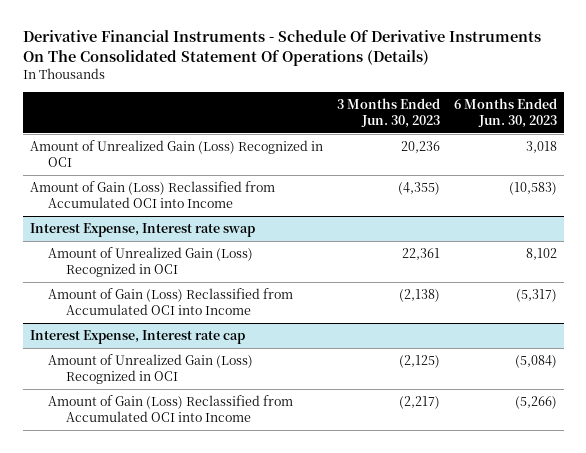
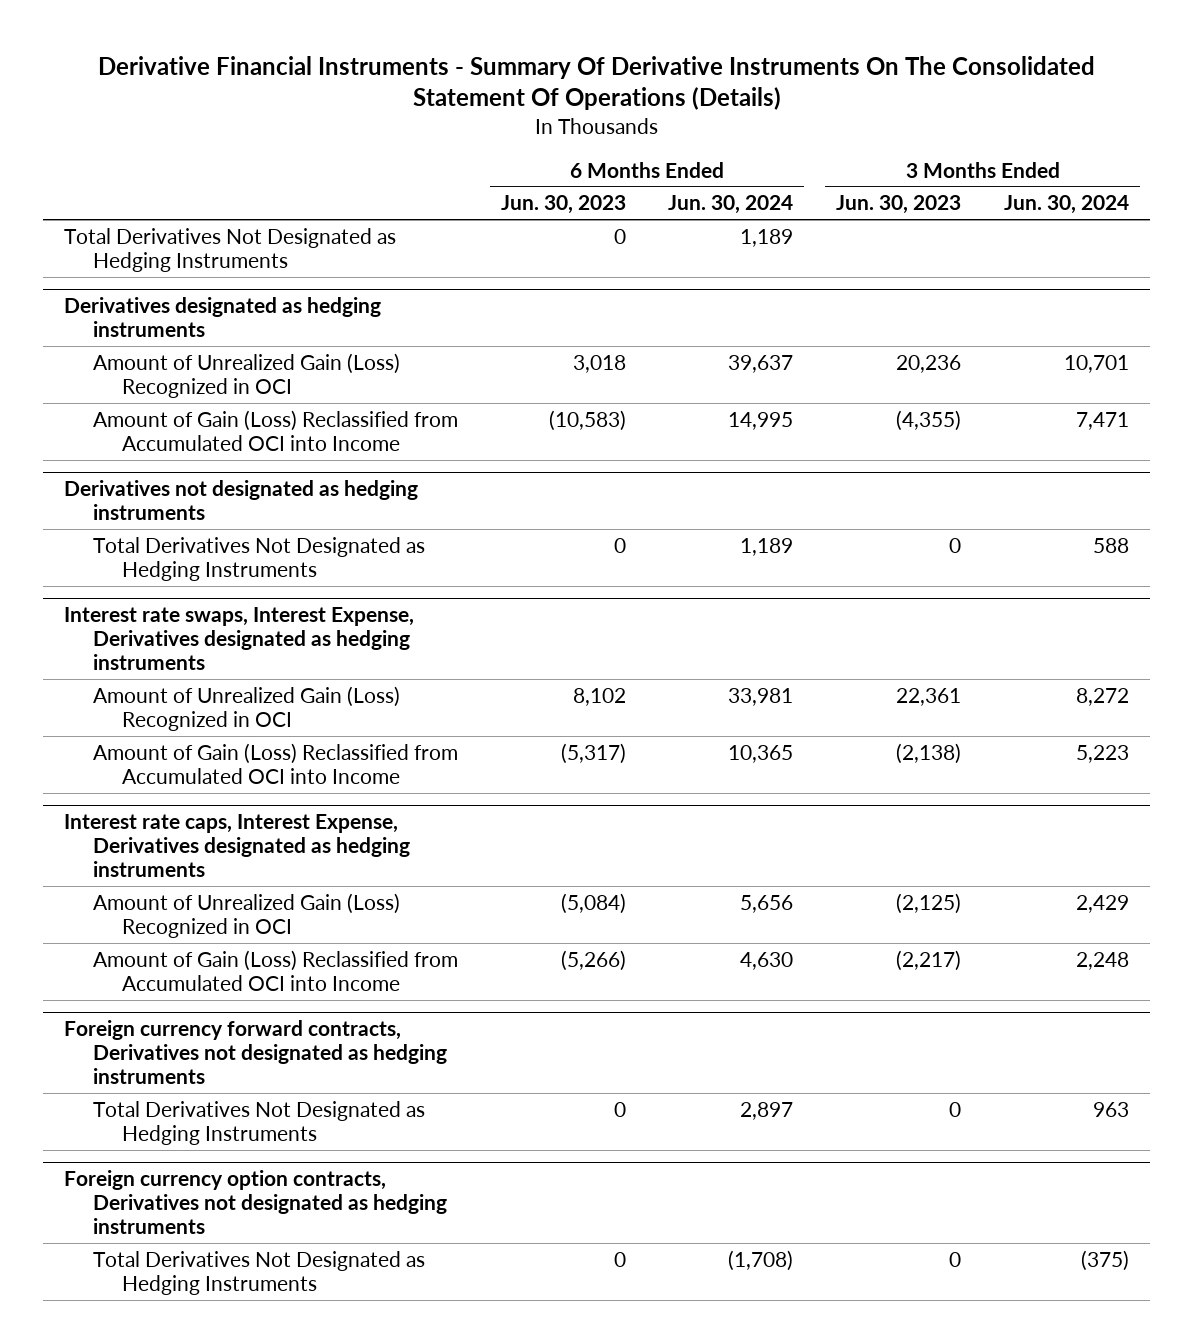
[22,30,541,67] Derivative Financial Instruments - Schedule Of Derivative Instruments On The Consolidated Statement Of Operations (Details) -> [97,55,1095,111] Derivative Financial Instruments - Summary Of Derivative Instruments On The Consolidated Statement Of Operations (Details)
none -> [668,195,794,215] Jun. 30, 2024
none -> [1003,195,1129,215] Jun. 30, 2024
none -> [64,227,397,272] Total Derivatives Not Designated as Hedging Instruments
none -> [64,296,382,338] Derivatives designated as hedging instruments
[29,223,255,238] Interest Expense, Interest rate swap -> none
none -> [64,479,419,521] Derivatives not designated as hedging instruments
none -> [92,536,425,581] Total Derivatives Not Designated as Hedging Instruments
none -> [64,606,415,671] Interest rate swaps, Interest Expense, Derivatives designated as hedging instruments
[29,330,245,345] Interest Expense, Interest rate cap -> none
none -> [64,813,410,878] Interest rate caps, Interest Expense, Derivatives designated as hedging instruments
none -> [64,1019,447,1085] Foreign currency forward contracts, Derivatives not designated as hedging instruments
none -> [92,1100,425,1145] Total Derivatives Not Designated as Hedging Instruments
none -> [64,1169,447,1235] Foreign currency option contracts, Derivatives not designated as hedging instruments
none -> [92,1250,425,1295] Total Derivatives Not Designated as Hedging Instruments

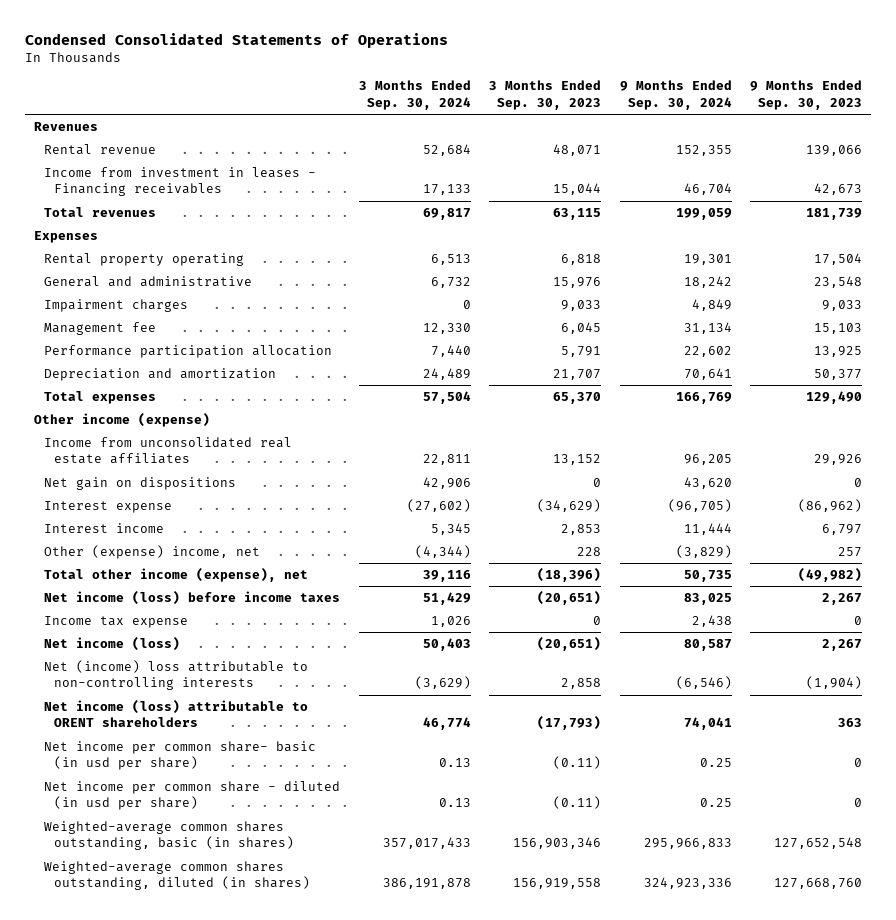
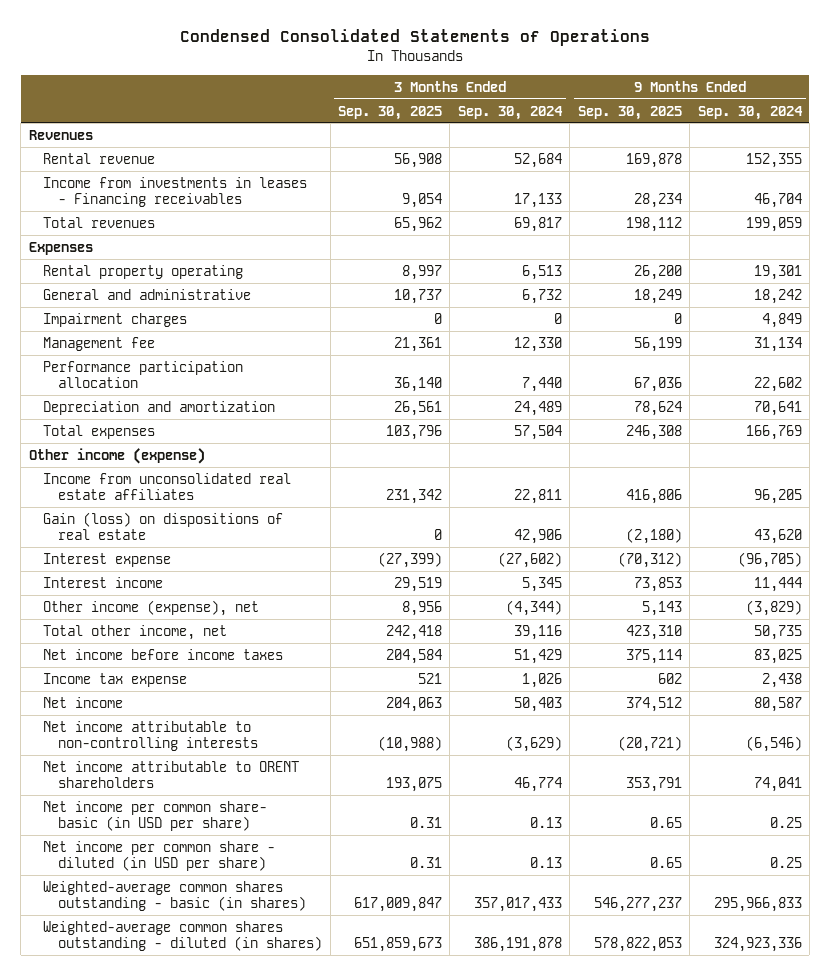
[489,80,602,110] 3 Months Ended Sep. 30, 2023 -> none
[750,80,863,110] 9 Months Ended Sep. 30, 2023 -> none
none -> [338,105,443,120] Sep. 30, 2025
none -> [577,105,682,120] Sep. 30, 2025
[43,167,316,197] Income from investment in leases - Financing receivables -> [43,176,308,207] Income from investments in leases - Financing receivables
[43,477,236,491] Net gain on dispositions -> [43,511,284,540] Gain (loss) on dispositions of real estate
[43,545,260,560] Other (expense) income, net -> [43,599,260,616] Other income (expense), net
[43,568,308,583] Total other income (expense), net -> [43,624,228,640] Total other income, net
[43,591,340,606] Net income (loss) before income taxes -> [43,648,284,660] Net income before income taxes
[43,637,180,652] Net income (loss) -> [43,696,124,708] Net income
[43,660,308,691] Net (income) loss attributable to non-controlling interests -> [43,720,259,751] Net income attributable to non-controlling interests
[43,700,308,728] Net income (loss) attributable to ORENT shareholders -> [43,760,300,788] Net income attributable to ORENT shareholders
[43,741,316,771] Net income per common share- basic (in usd per share) -> [43,800,268,831] Net income per common share- basic (in USD per share)
[43,781,340,811] Net income per common share - diluted (in usd per share) -> [43,840,276,871] Net income per common share - diluted (in USD per share)
[43,821,294,851] Weighted-average common shares outstanding, basic (in shares) -> [43,880,307,911] Weighted-average common shares outstanding - basic (in shares)
[43,861,310,891] Weighted-average common shares outstanding, diluted (in shares) -> [43,920,323,951] Weighted-average common shares outstanding - diluted (in shares)

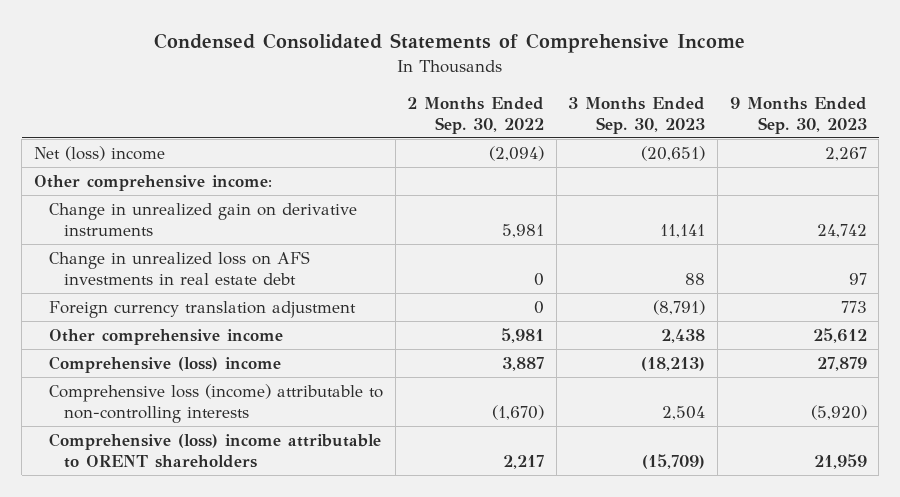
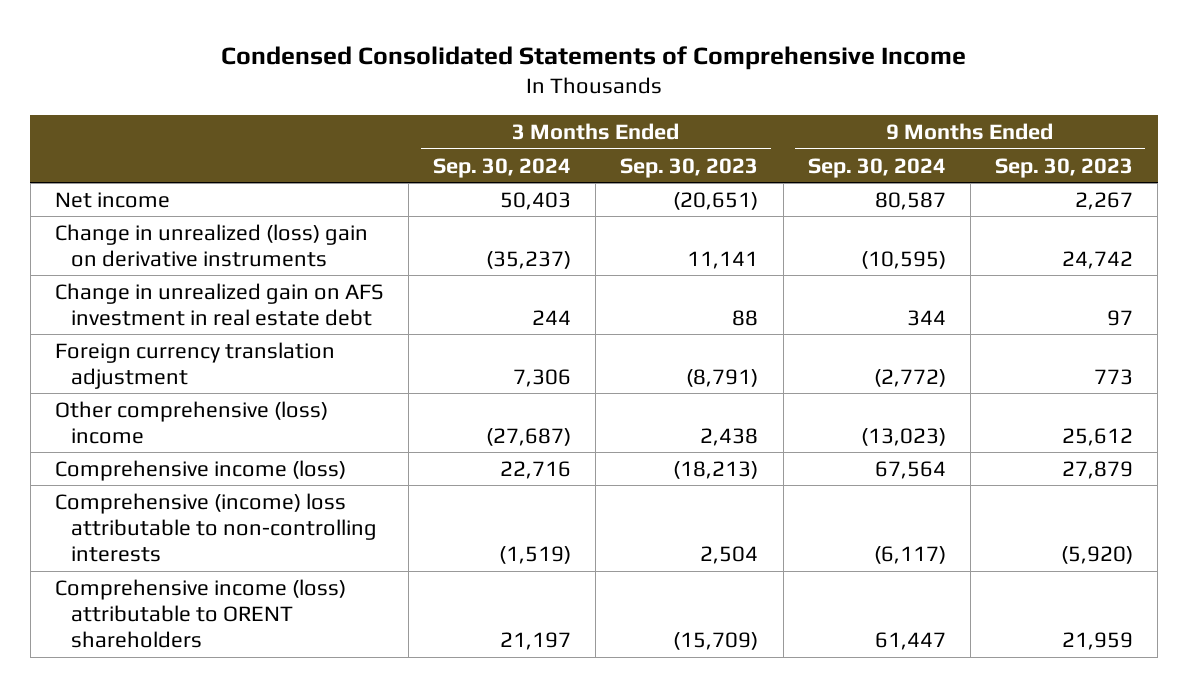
[407,96,545,134] 2 Months Ended Sep. 30, 2022 -> none
none -> [433,157,572,178] Sep. 30, 2024
none -> [807,157,946,178] Sep. 30, 2024
[33,175,272,192] Other comprehensive income: -> none
[33,146,165,162] Net (loss) income -> [54,191,170,208] Net income
[49,203,358,237] Change in unrealized gain on derivative instruments -> [54,223,368,267] Change in unrealized (loss) gain on derivative instruments
[49,251,311,286] Change in unrealized loss on AFS investments in real estate debt -> [54,282,384,326] Change in unrealized gain on AFS investment in real estate debt
[49,329,284,346] Other comprehensive income -> [54,400,328,444] Other comprehensive (loss) income
[49,356,282,374] Comprehensive (loss) income -> [54,459,346,481] Comprehensive income (loss)
[49,384,384,424] Comprehensive loss (income) attributable to non-controlling interests -> [54,492,378,562] Comprehensive (income) loss attributable to non-controlling interests
[49,433,382,469] Comprehensive (loss) income attributable to ORENT shareholders -> [54,578,346,648] Comprehensive income (loss) attributable to ORENT shareholders

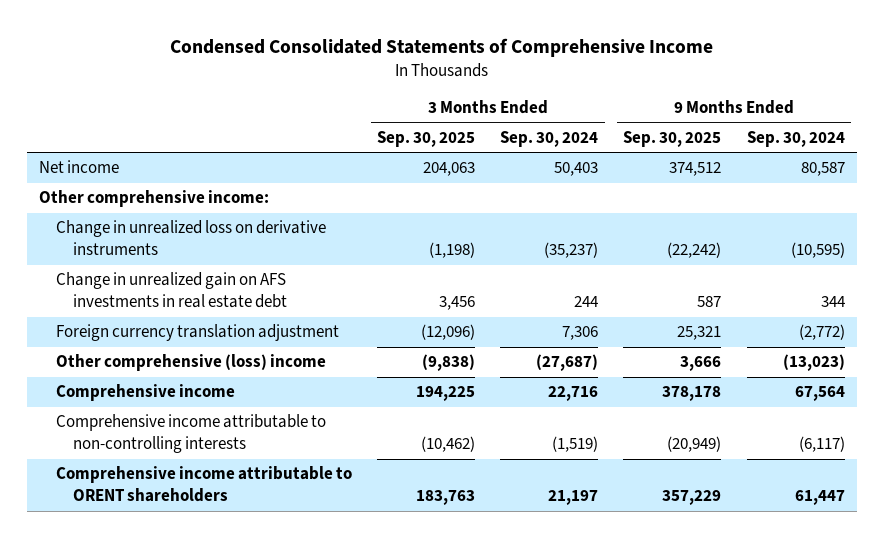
[620,157,759,178] Sep. 30, 2023 -> none
[995,157,1134,178] Sep. 30, 2023 -> none
none -> [377,130,476,147] Sep. 30, 2025
none -> [623,130,722,147] Sep. 30, 2025
none -> [39,190,270,208] Other comprehensive income:
[54,223,368,267] Change in unrealized (loss) gain on derivative instruments -> [55,220,326,256] Change in unrealized loss on derivative instruments
[54,282,384,326] Change in unrealized gain on AFS investment in real estate debt -> [55,272,287,309] Change in unrealized gain on AFS investments in real estate debt
[54,459,346,481] Comprehensive income (loss) -> [55,384,235,402] Comprehensive income
[54,492,378,562] Comprehensive (income) loss attributable to non-controlling interests -> [55,414,326,454] Comprehensive income attributable to non-controlling interests
[54,578,346,648] Comprehensive income (loss) attributable to ORENT shareholders -> [55,466,352,503] Comprehensive income attributable to ORENT shareholders

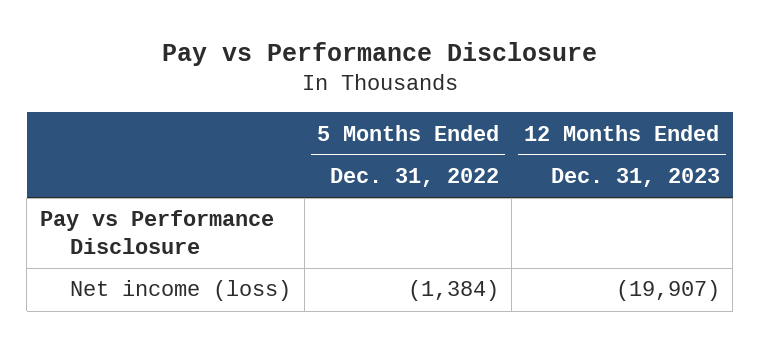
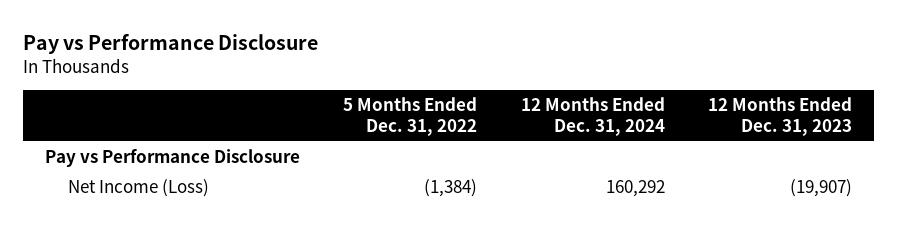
none -> [520,97,665,137] 12 Months Ended Dec. 31, 2024
[70,280,292,302] Net income (loss) -> [68,179,210,198] Net Income (Loss)

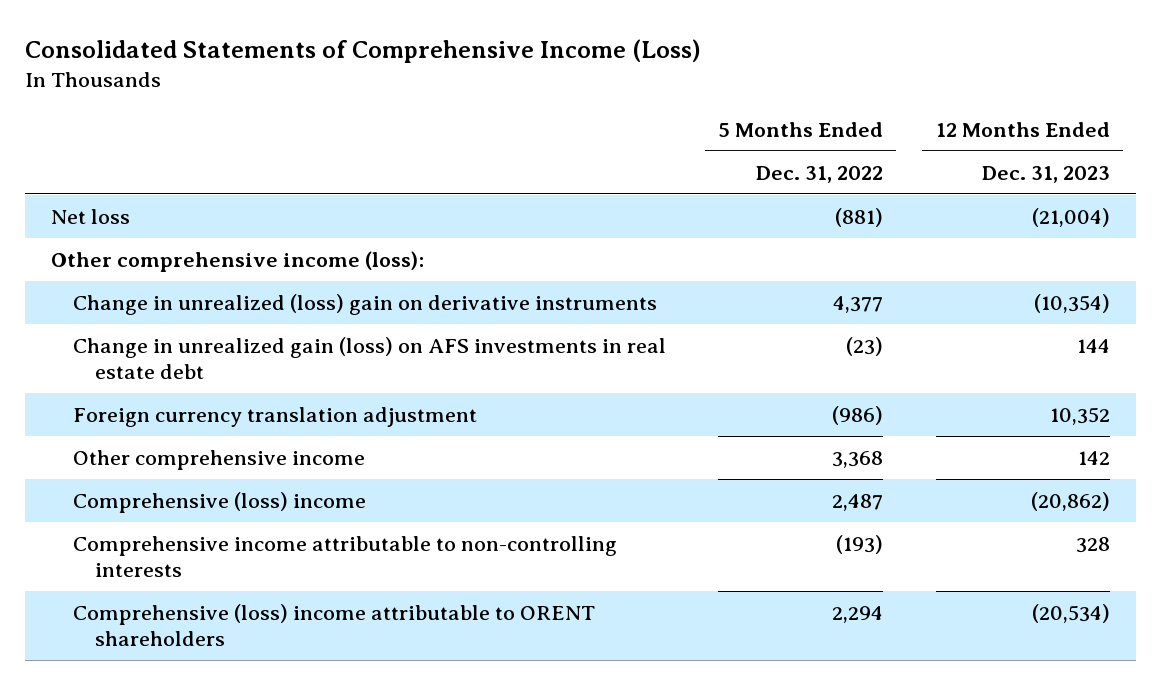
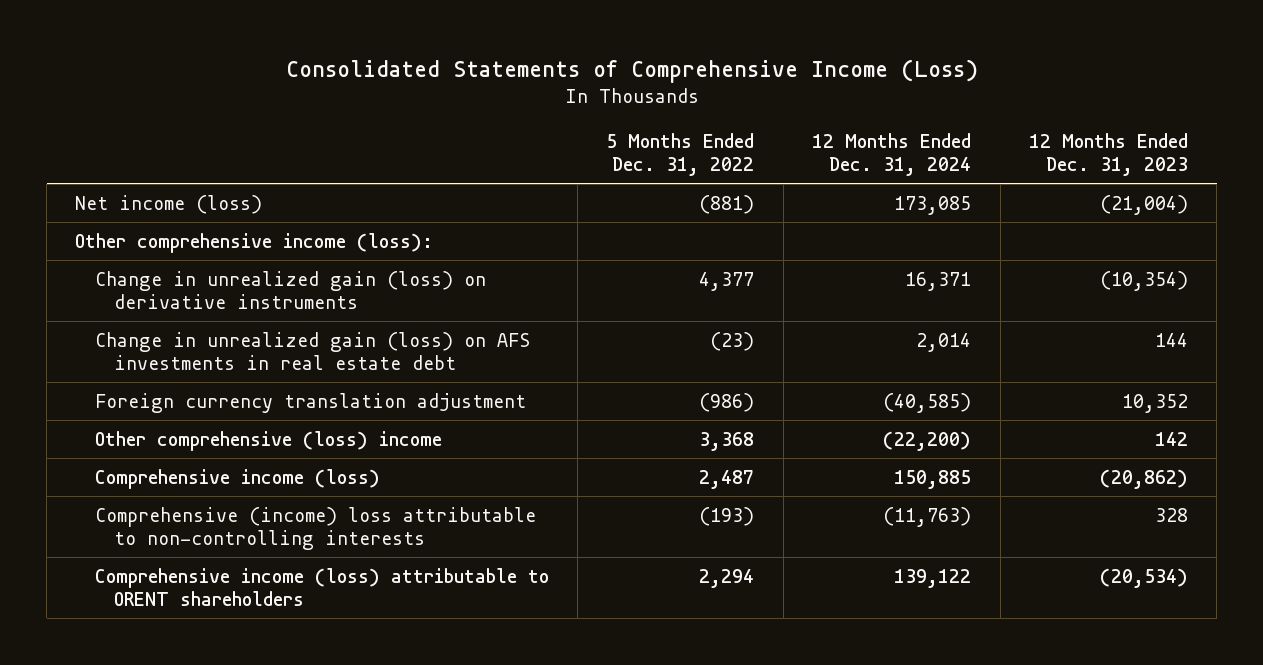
none -> [812,133,972,177] 12 Months Ended Dec. 31, 2024
[50,208,130,224] Net loss -> [75,194,263,214] Net income (loss)
[72,293,657,315] Change in unrealized (loss) gain on derivative instruments -> [94,270,486,309] Change in unrealized gain (loss) on derivative instruments
[72,449,365,470] Other comprehensive income -> [94,430,442,451] Other comprehensive (loss) income
[72,491,366,513] Comprehensive (loss) income -> [94,468,380,489] Comprehensive income (loss)
[72,535,617,578] Comprehensive income attributable to non-controlling interests -> [94,506,536,550] Comprehensive (income) loss attributable to non-controlling interests
[72,603,595,647] Comprehensive (loss) income attributable to ORENT shareholders -> [94,567,549,606] Comprehensive income (loss) attributable to ORENT shareholders

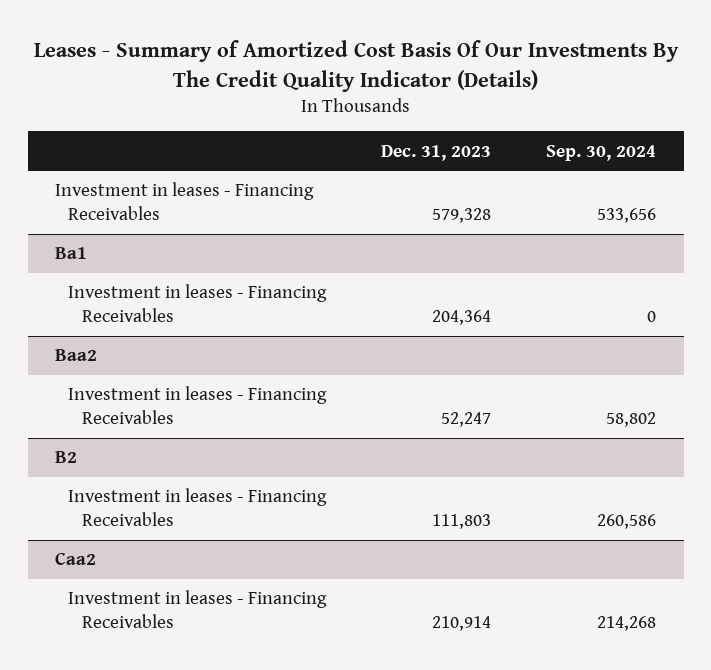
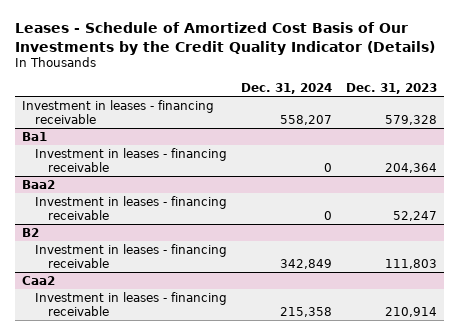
[33,40,679,92] Leases - Summary of Amortized Cost Basis Of Our Investments By The Credit Quality Indicator (Details) -> [15,22,436,55] Leases - Schedule of Amortized Cost Basis of Our Investments by the Credit Quality Indicator (Details)
[546,144,657,161] Sep. 30, 2024 -> none
none -> [241,83,333,95] Dec. 31, 2024
[55,182,315,221] Investment in leases - Financing Receivables -> [22,99,215,124] Investment in leases - financing receivable
[68,284,328,323] Investment in leases - Financing Receivables -> [34,147,227,172] Investment in leases - financing receivable
[68,386,328,425] Investment in leases - Financing Receivables -> [34,195,227,220] Investment in leases - financing receivable
[68,488,328,527] Investment in leases - Financing Receivables -> [34,243,227,268] Investment in leases - financing receivable
[68,590,328,629] Investment in leases - Financing Receivables -> [34,291,227,316] Investment in leases - financing receivable

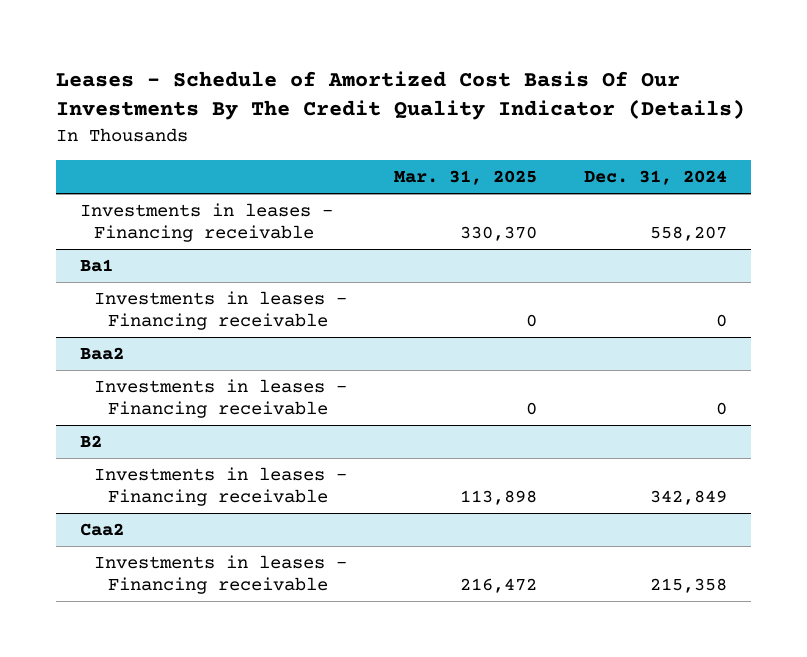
[15,22,436,55] Leases - Schedule of Amortized Cost Basis of Our Investments by the Credit Quality Indicator (Details) -> [56,70,746,121] Leases - Schedule of Amortized Cost Basis Of Our Investments By The Credit Quality Indicator (Details)
[346,83,438,95] Dec. 31, 2023 -> none
none -> [394,170,538,186] Mar. 31, 2025
[22,99,215,124] Investment in leases - financing receivable -> [80,203,334,243] Investments in leases - Financing receivable
[34,147,227,172] Investment in leases - financing receivable -> [93,291,347,331] Investments in leases - Financing receivable
[34,195,227,220] Investment in leases - financing receivable -> [93,379,347,419] Investments in leases - Financing receivable
[34,243,227,268] Investment in leases - financing receivable -> [93,467,347,507] Investments in leases - Financing receivable
[34,291,227,316] Investment in leases - financing receivable -> [93,555,347,595] Investments in leases - Financing receivable

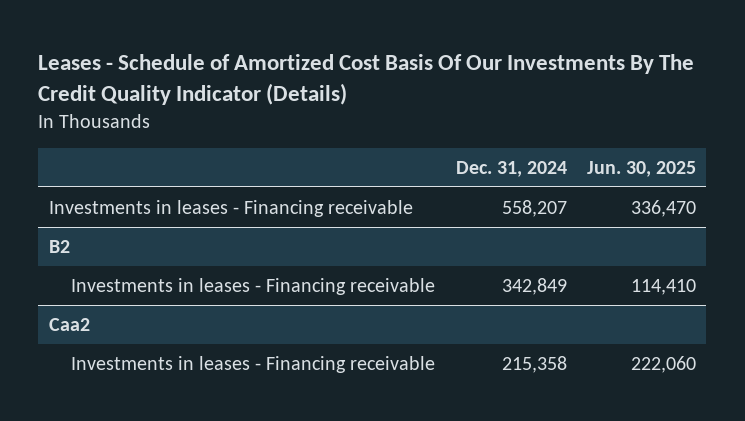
[394,170,538,186] Mar. 31, 2025 -> none
none -> [587,160,697,177] Jun. 30, 2025
[80,259,114,273] Ba1 -> none
[93,291,347,331] Investments in leases - Financing receivable -> none
[80,347,125,361] Baa2 -> none
[93,379,347,419] Investments in leases - Financing receivable -> none

